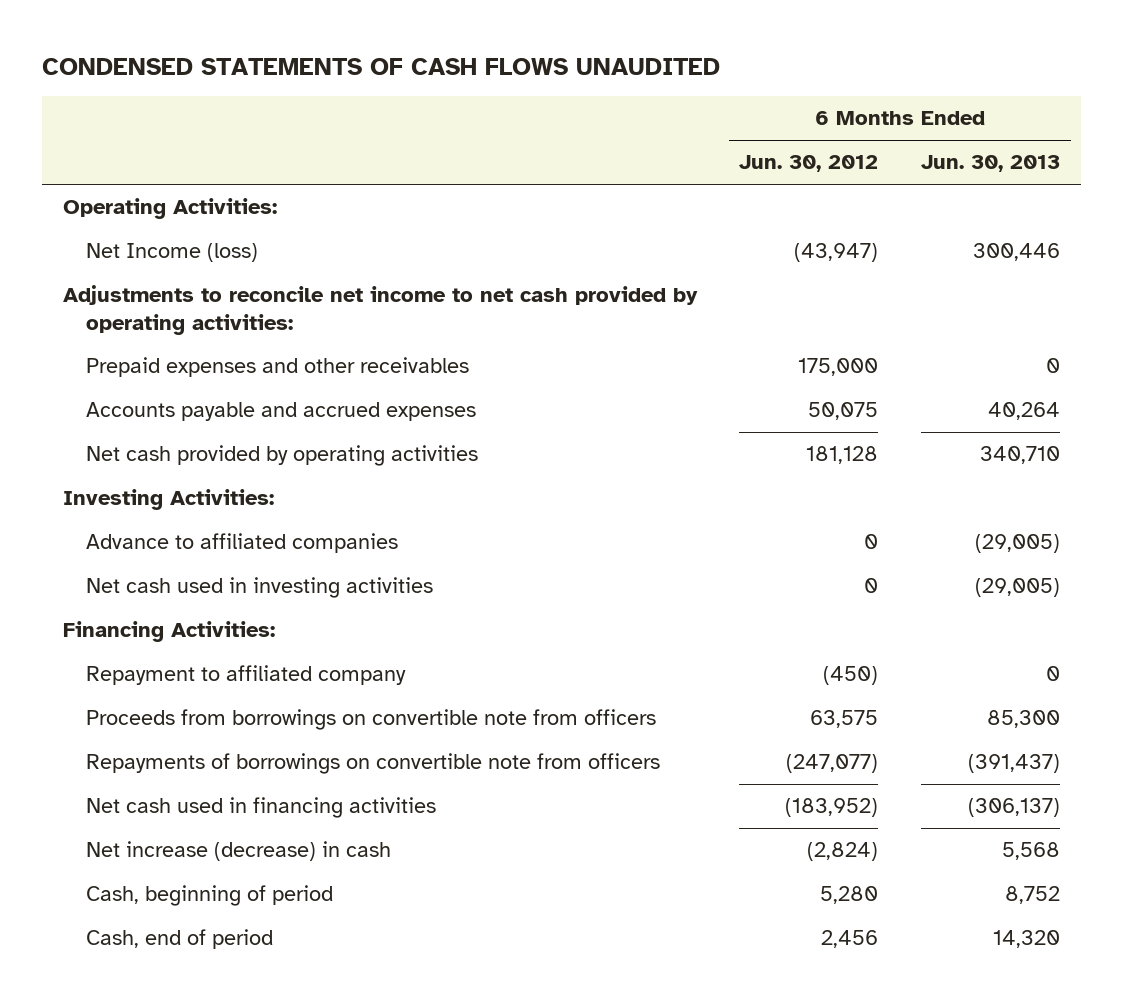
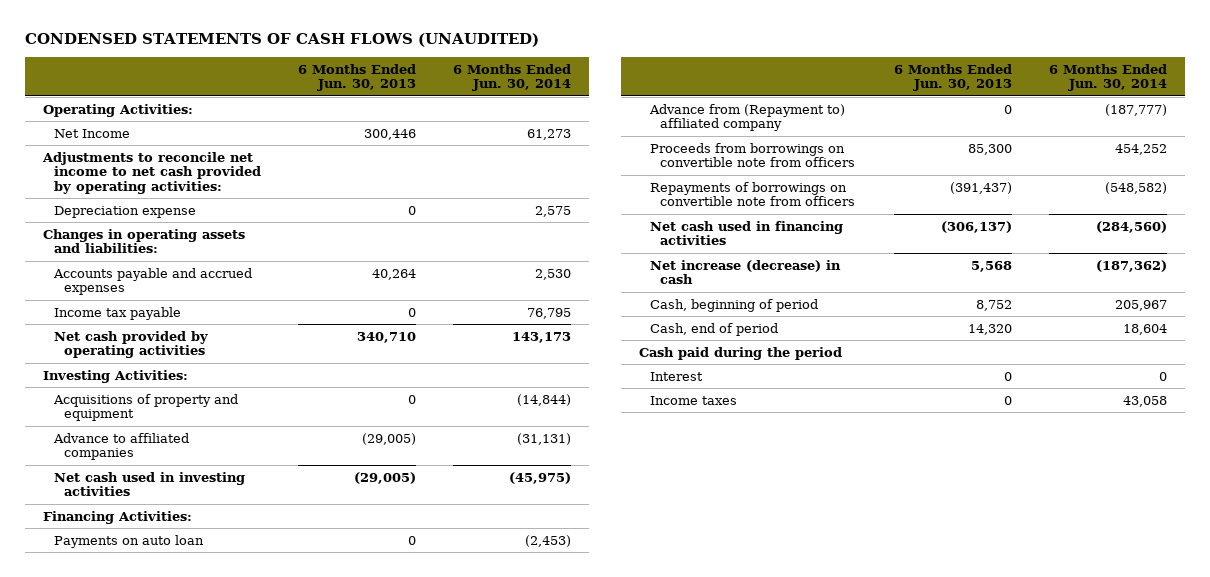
[41,57,720,75] CONDENSED STATEMENTS OF CASH FLOWS UNAUDITED -> [24,33,539,48] CONDENSED STATEMENTS OF CASH FLOWS (UNAUDITED)
[739,155,879,173] Jun. 30, 2012 -> none
none -> [452,63,571,92] 6 Months Ended Jun. 30, 2014
[86,243,259,263] Net Income (loss) -> [53,128,130,138] Net Income
[86,357,470,378] Prepaid expenses and other receivables -> none
none -> [53,205,196,218] Depreciation expense
none -> [43,228,246,254] Changes in operating assets and liabilities:
none -> [53,306,181,320] Income tax payable
none -> [52,393,238,422] Acquisitions of property and equipment
none -> [53,534,204,548] Payments on auto loan
[86,665,407,686] Repayment to affiliated company -> [648,103,845,132] Advance from (Repayment to) affiliated company
none -> [639,346,843,360] Cash paid during the period
none -> [649,371,703,381] Interest
none -> [649,395,737,405] Income taxes

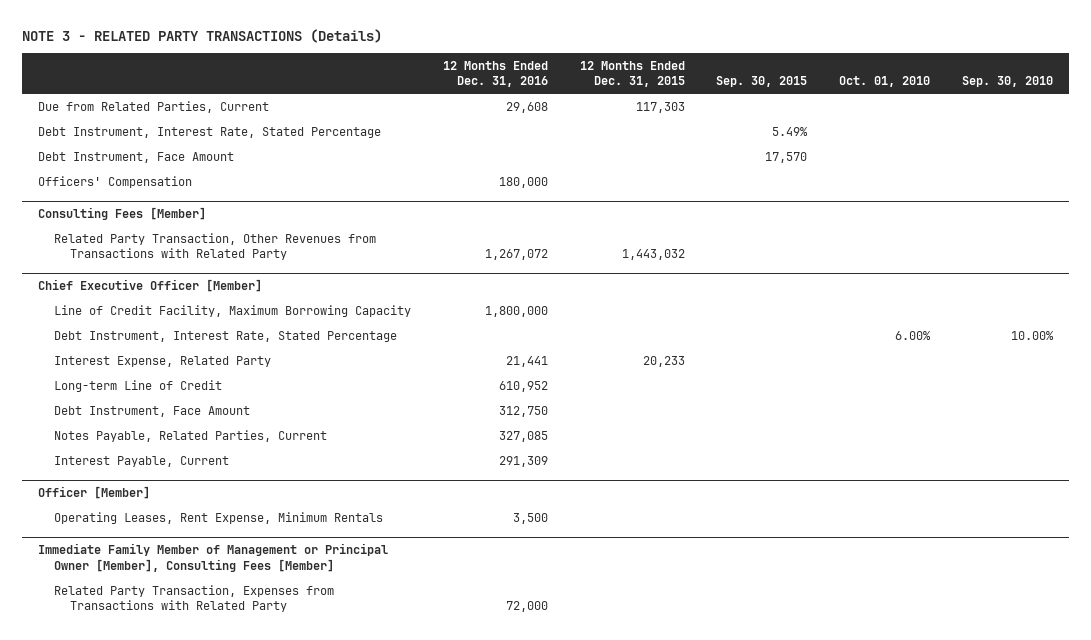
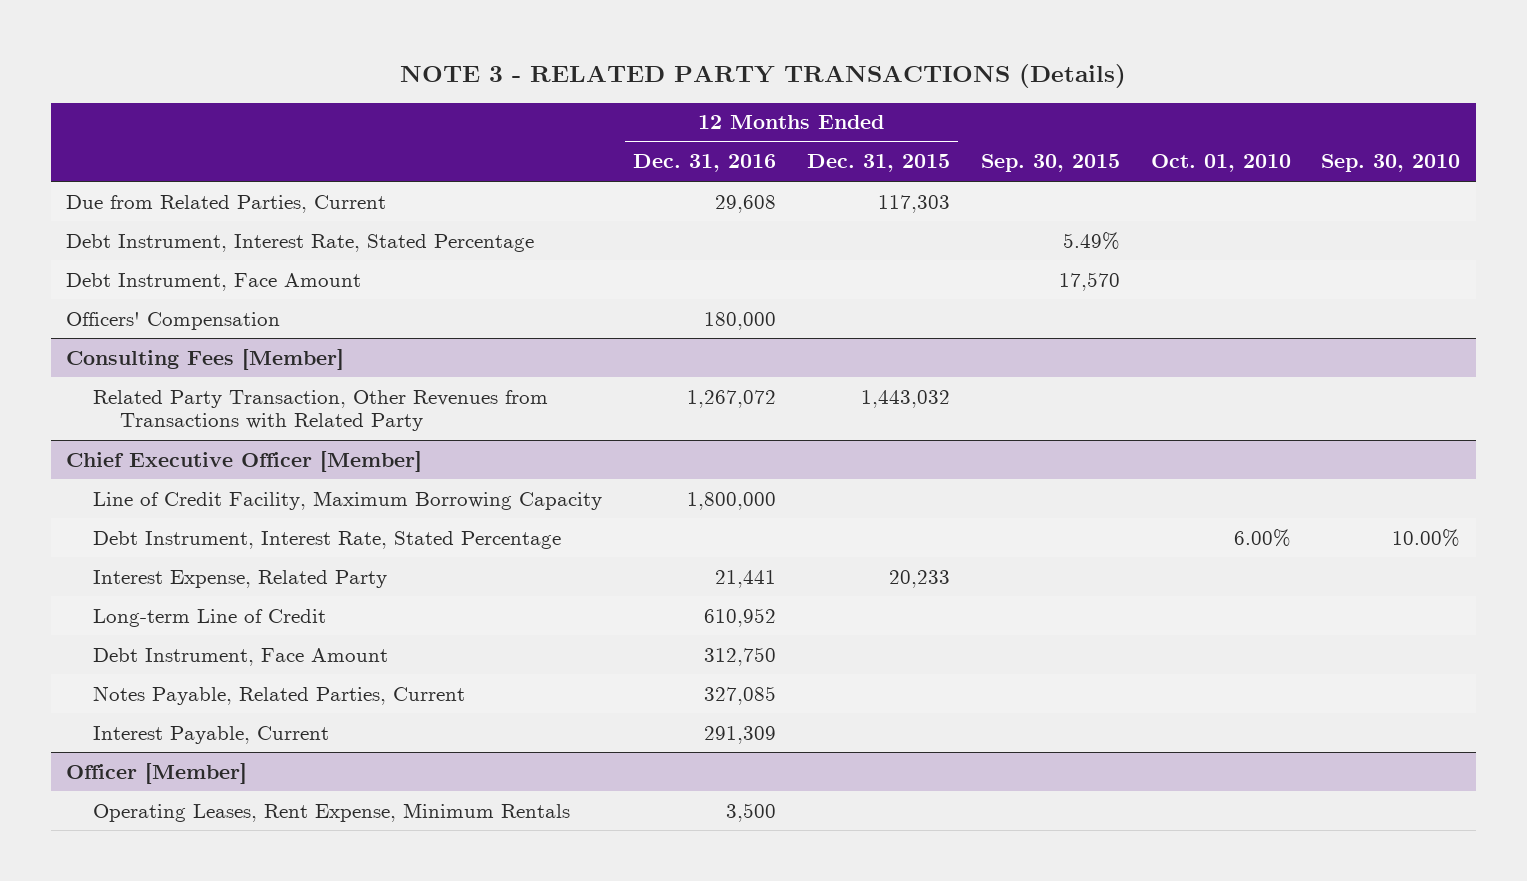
[38,543,389,572] Immediate Family Member of Management or Principal Owner [Member], Consulting Fees [Member] -> none
[53,584,334,613] Related Party Transaction, Expenses from Transactions with Related Party -> none

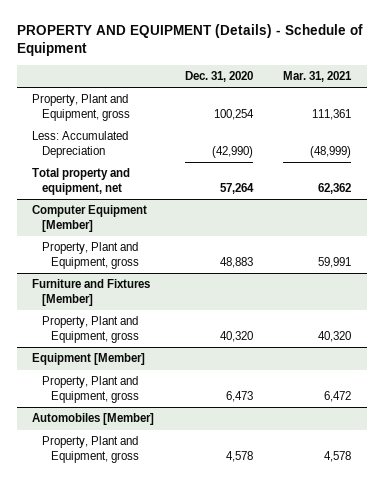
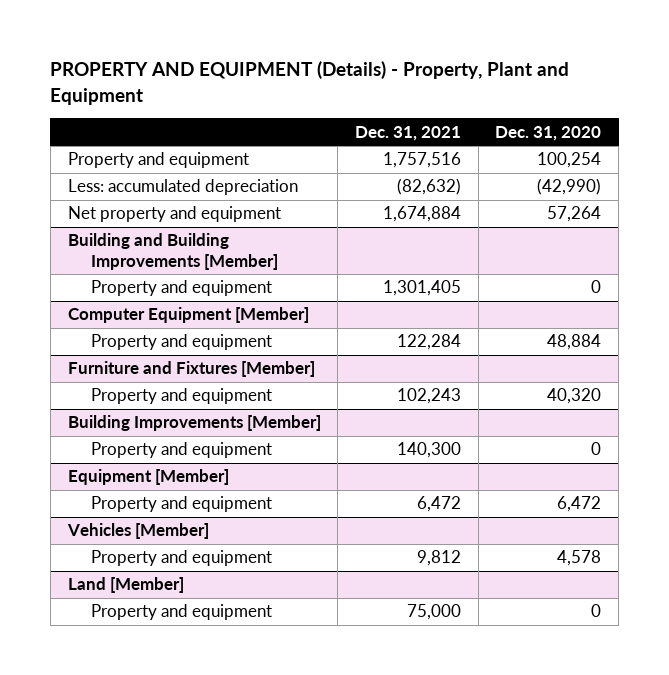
[16,23,363,56] PROPERTY AND EQUIPMENT (Details) - Schedule of Equipment -> [50,60,570,105] PROPERTY AND EQUIPMENT (Details) - Property, Plant and Equipment
[283,70,353,82] Mar. 31, 2021 -> none
none -> [355,125,462,141] Dec. 31, 2021
[32,94,130,121] Property, Plant and Equipment, gross -> [67,152,249,169] Property and equipment
[32,131,129,158] Less: Accumulated Depreciation -> [67,179,298,196] Less: accumulated depreciation
[32,168,131,195] Total property and equipment, net -> [67,206,281,223] Net property and equipment
none -> [67,233,278,270] Building and Building Improvements [Member]
none -> [90,280,272,297] Property and equipment
[41,242,140,269] Property, Plant and Equipment, gross -> [90,334,272,351] Property and equipment
[219,256,253,268] 48,883 -> [547,334,602,351] 48,884
[41,316,140,343] Property, Plant and Equipment, gross -> [90,388,272,405] Property and equipment
none -> [67,415,321,432] Building Improvements [Member]
none -> [90,442,272,459] Property and equipment
[32,413,155,426] Automobiles [Member] -> none
[41,376,140,403] Property, Plant and Equipment, gross -> [90,496,272,513] Property and equipment
[225,390,253,402] 6,473 -> [557,496,602,513] 6,472
none -> [66,523,209,540] Vehicles [Member]
[41,436,140,463] Property, Plant and Equipment, gross -> [90,550,272,567] Property and equipment
none -> [67,577,184,594] Land [Member]
none -> [90,604,272,621] Property and equipment

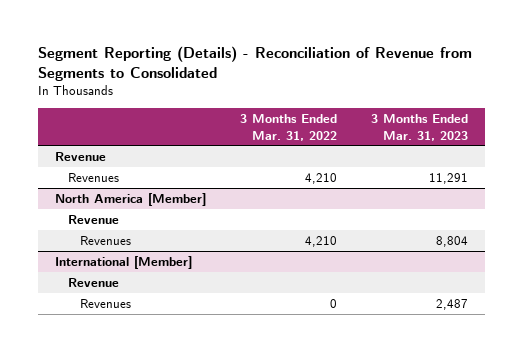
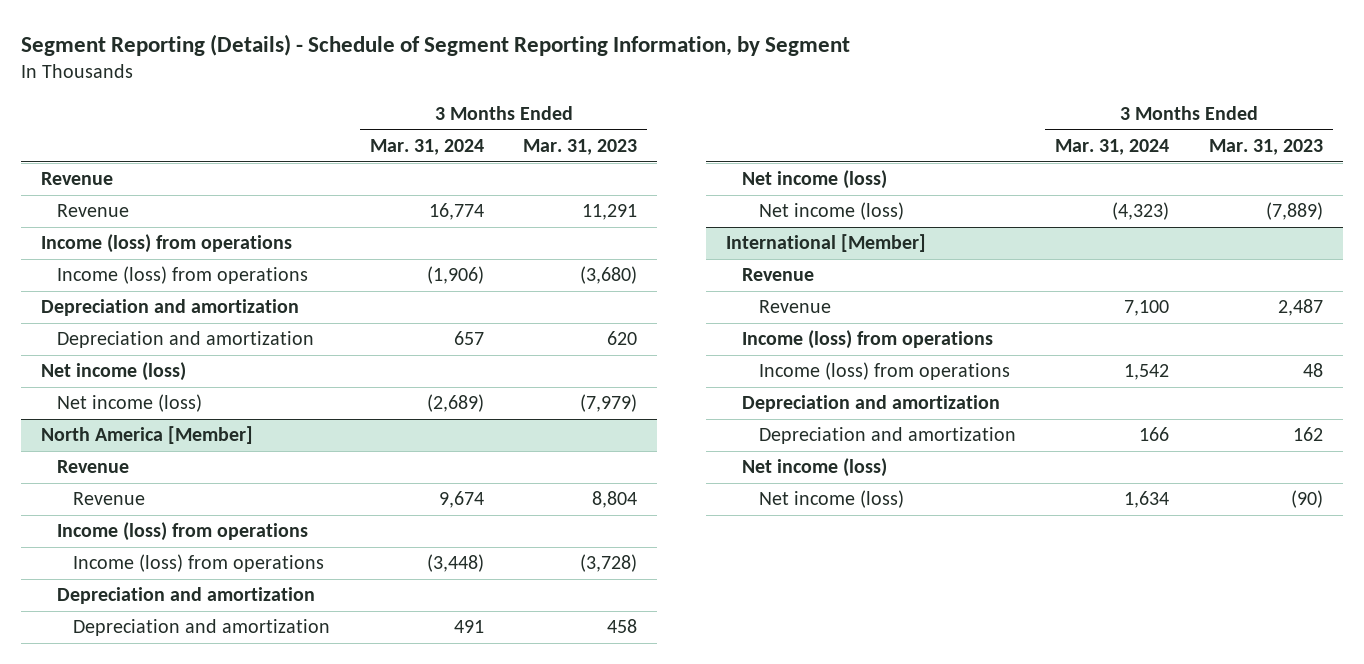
[38,46,473,81] Segment Reporting (Details) - Reconciliation of Revenue from Segments to Consolidated -> [21,33,851,56] Segment Reporting (Details) - Schedule of Segment Reporting Information, by Segment
[239,114,337,141] 3 Months Ended Mar. 31, 2022 -> none
none -> [369,139,484,156] Mar. 31, 2024
[67,172,119,182] Revenues -> [57,204,130,218] Revenue
none -> [40,234,292,254] Income (loss) from operations
none -> [57,266,309,285] Income (loss) from operations
none -> [40,299,299,317] Depreciation and amortization
none -> [57,331,315,349] Depreciation and amortization
none -> [40,362,186,382] Net income (loss)
none -> [57,394,203,413] Net income (loss)
[80,235,132,245] Revenues -> [73,492,146,506] Revenue
none -> [57,522,309,542] Income (loss) from operations
none -> [73,554,325,573] Income (loss) from operations
none -> [57,587,316,605] Depreciation and amortization
none -> [73,619,331,637] Depreciation and amortization
none -> [742,170,888,190] Net income (loss)
none -> [758,202,904,221] Net income (loss)
[80,298,132,308] Revenues -> [758,300,831,314] Revenue
none -> [742,330,994,350] Income (loss) from operations
none -> [758,362,1010,381] Income (loss) from operations
none -> [742,395,1001,413] Depreciation and amortization
none -> [758,427,1016,445] Depreciation and amortization
none -> [742,458,888,478] Net income (loss)
none -> [758,490,904,509] Net income (loss)

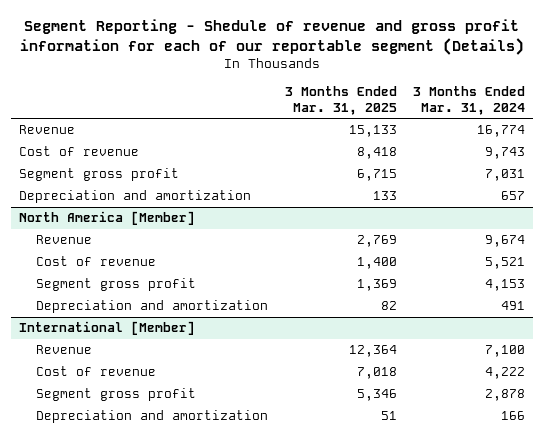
[21,33,851,56] Segment Reporting (Details) - Schedule of Segment Reporting Information, by Segment -> [20,18,525,55] Segment Reporting - Shedule of revenue and gross profit information for each of our reportable segment (Details)
[523,139,638,156] Mar. 31, 2023 -> none
none -> [284,86,397,116] 3 Months Ended Mar. 31, 2025
[40,172,113,186] Revenue -> none
[40,234,292,254] Income (loss) from operations -> none
[57,266,309,285] Income (loss) from operations -> none
[40,299,299,317] Depreciation and amortization -> none
none -> [19,146,140,157] Cost of revenue
none -> [19,168,180,182] Segment gross profit
[40,362,186,382] Net income (loss) -> none
[57,394,203,413] Net income (loss) -> none
[57,460,130,474] Revenue -> none
[57,522,309,542] Income (loss) from operations -> none
[73,554,325,573] Income (loss) from operations -> none
[57,587,316,605] Depreciation and amortization -> none
none -> [36,256,157,267] Cost of revenue
none -> [36,278,197,292] Segment gross profit
[742,170,888,190] Net income (loss) -> none
[758,202,904,221] Net income (loss) -> none
[742,268,815,282] Revenue -> none
[742,330,994,350] Income (loss) from operations -> none
[758,362,1010,381] Income (loss) from operations -> none
[742,395,1001,413] Depreciation and amortization -> none
none -> [36,366,157,377] Cost of revenue
none -> [36,388,197,402] Segment gross profit
[742,458,888,478] Net income (loss) -> none
[758,490,904,509] Net income (loss) -> none

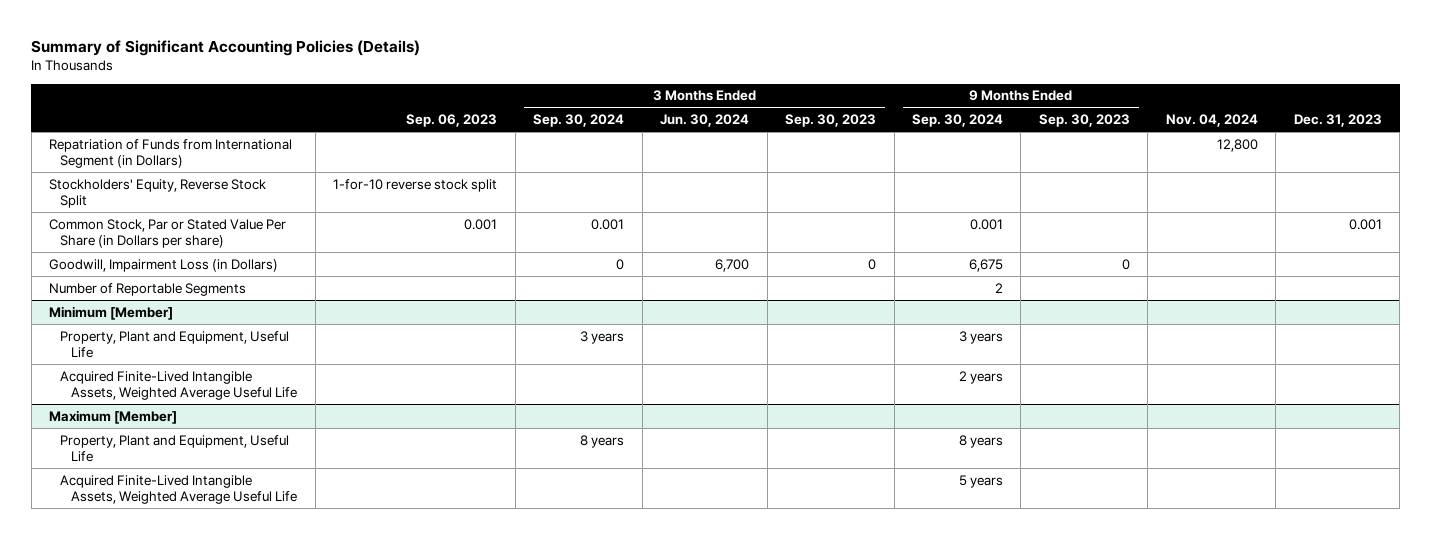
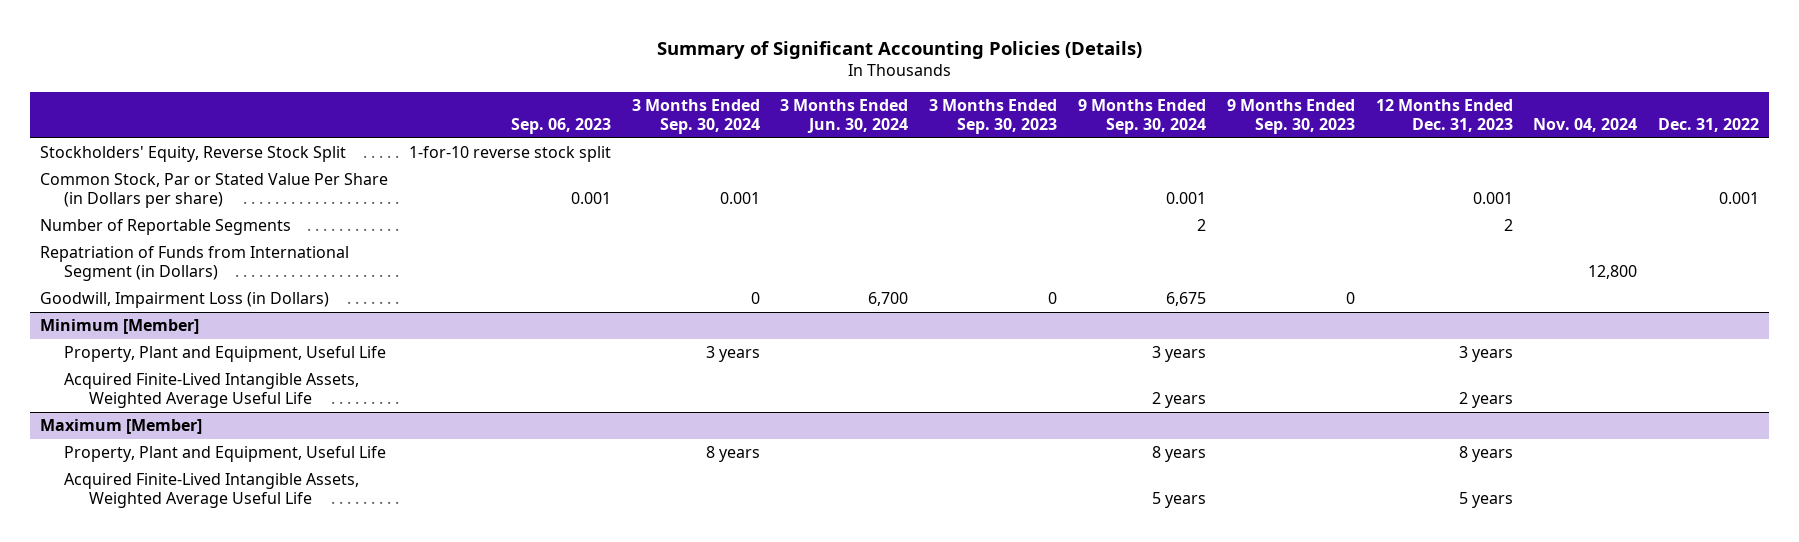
[1293,114,1382,128] Dec. 31, 2023 -> none
none -> [1375,99,1513,133] 12 Months Ended Dec. 31, 2023
none -> [1658,118,1760,133] Dec. 31, 2022
[49,138,293,168] Repatriation of Funds from International Segment (in Dollars) -> [40,246,350,282] Repatriation of Funds from International Segment (in Dollars)
[49,258,279,272] Goodwill, Impairment Loss (in Dollars) -> [40,292,330,309] Goodwill, Impairment Loss (in Dollars)

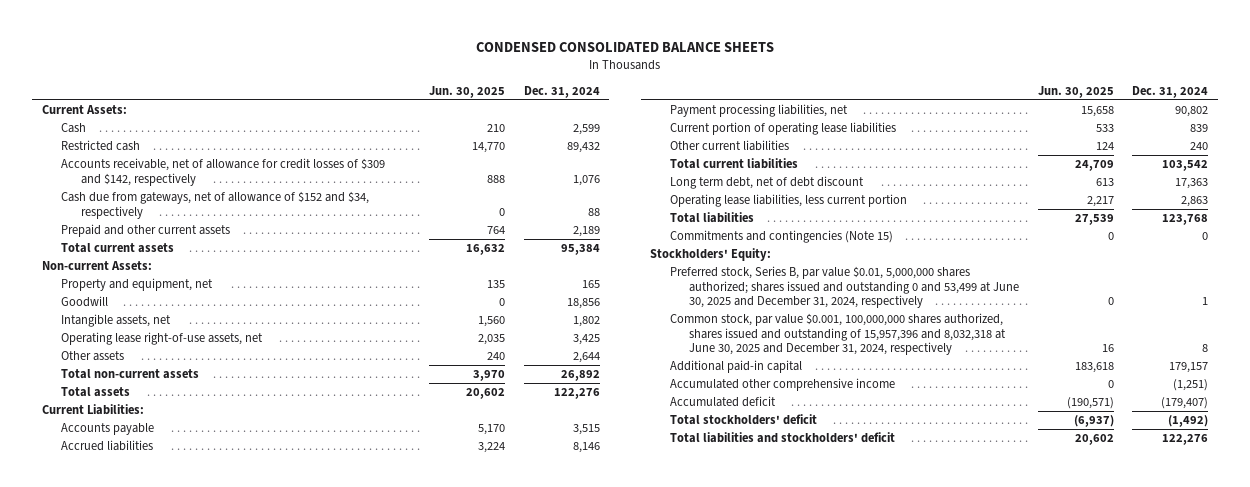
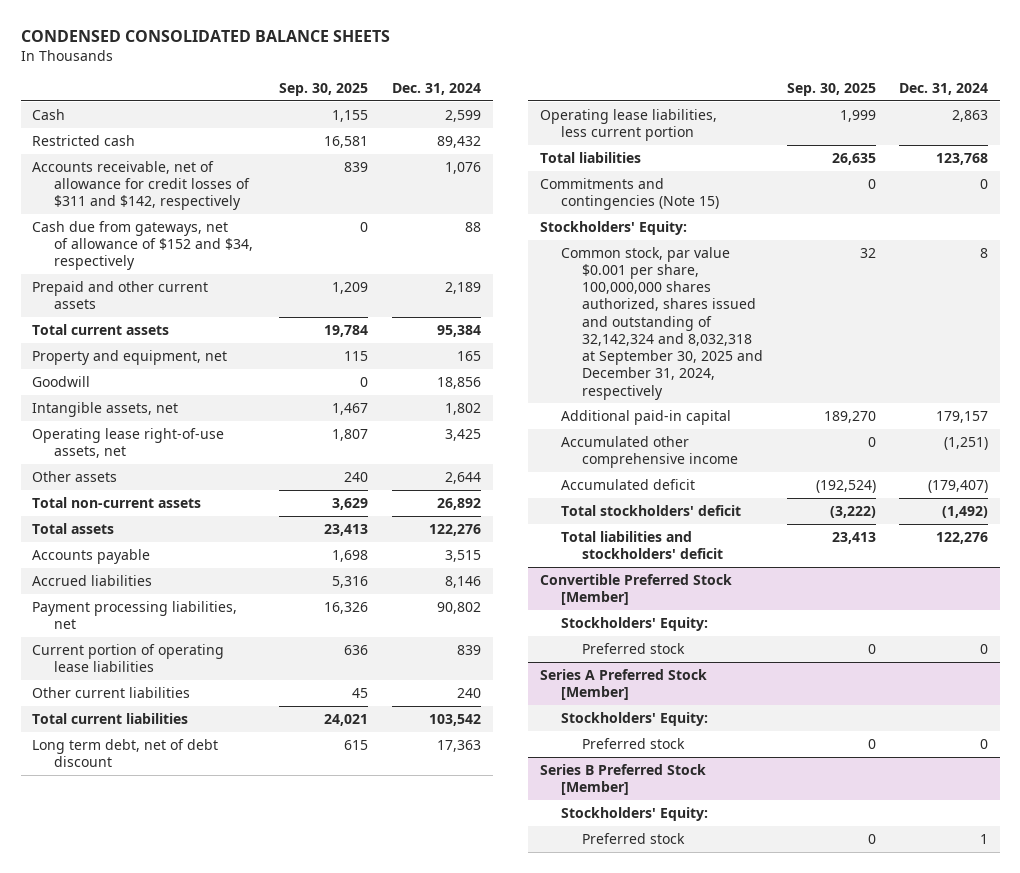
[429,85,506,98] Jun. 30, 2025 -> none
none -> [279,83,369,97] Sep. 30, 2025
[41,105,127,115] Current Assets: -> none
[61,158,386,186] Accounts receivable, net of allowance for credit losses of $309 and $142, respectively -> [32,160,250,211] Accounts receivable, net of allowance for credit losses of $311 and $142, respectively
[41,261,152,271] Non-current Assets: -> none
[41,404,144,416] Current Liabilities: -> none
[669,266,1019,309] Preferred stock, Series B, par value $0.01, 5,000,000 shares authorized; shares issued and outstanding 0 and 53,499 at June 30, 2025 and December 31, 2024, respectively -> none
[669,313,1006,356] Common stock, par value $0.001, 100,000,000 shares authorized, shares issued and outstanding of 15,957,396 and 8,032,318 at June 30, 2025 and December 31, 2024, respectively -> [560,246,764,400] Common stock, par value $0.001 per share, 100,000,000 shares authorized, shares issued and outstanding of 32,142,324 and 8,032,318 at September 30, 2025 and December 31, 2024, respectively
none -> [539,573,732,606] Convertible Preferred Stock [Member]
none -> [560,616,708,631] Stockholders' Equity:
none -> [582,642,686,654] Preferred stock
none -> [539,668,707,701] Series A Preferred Stock [Member]
none -> [560,711,708,726] Stockholders' Equity:
none -> [582,737,686,749] Preferred stock
none -> [539,763,706,796] Series B Preferred Stock [Member]
none -> [560,806,708,821] Stockholders' Equity:
none -> [582,832,686,844] Preferred stock

